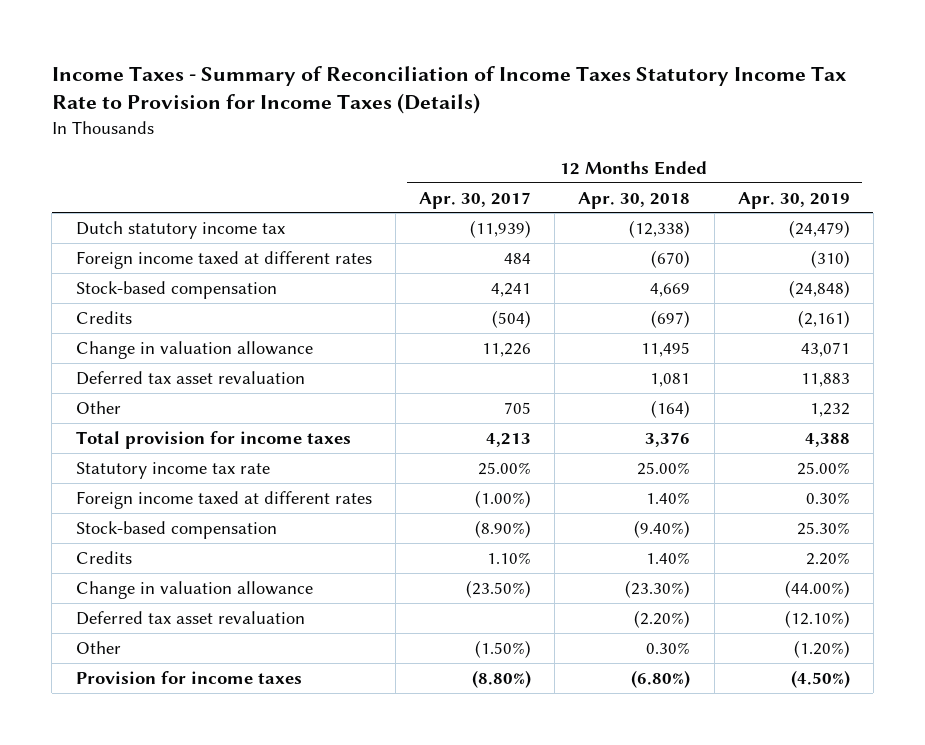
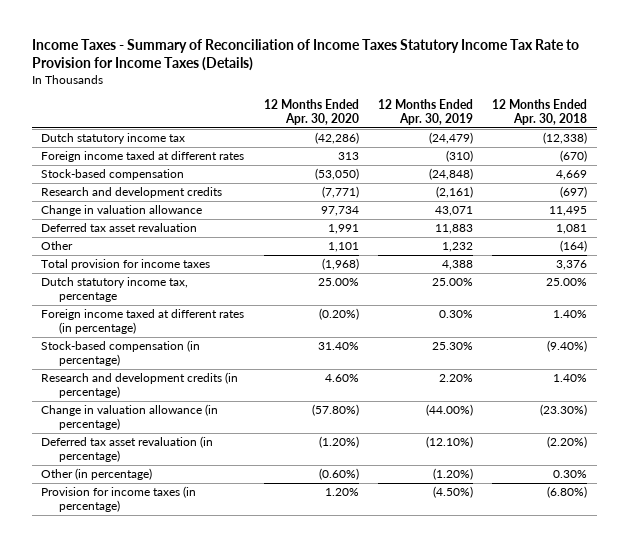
[418,191,531,209] Apr. 30, 2017 -> none
none -> [263,98,359,125] 12 Months Ended Apr. 30, 2020
[75,310,132,324] Credits -> [41,187,223,199] Research and development credits
[75,461,270,479] Statutory income tax rate -> [41,277,189,303] Dutch statutory income tax, percentage
[75,490,372,509] Foreign income taxed at different rates -> [41,309,245,335] Foreign income taxed at different rates (in percentage)
[75,520,277,539] Stock-based compensation -> [41,340,201,367] Stock-based compensation (in percentage)
[75,550,132,564] Credits -> [41,372,239,399] Research and development credits (in percentage)
[75,580,313,599] Change in valuation allowance -> [41,404,219,431] Change in valuation allowance (in percentage)
[75,610,305,625] Deferred tax asset revaluation -> [41,436,214,463] Deferred tax asset revaluation (in percentage)
[75,640,121,654] Other -> [41,468,153,481] Other (in percentage)
[75,670,302,684] Provision for income taxes -> [41,486,197,513] Provision for income taxes (in percentage)

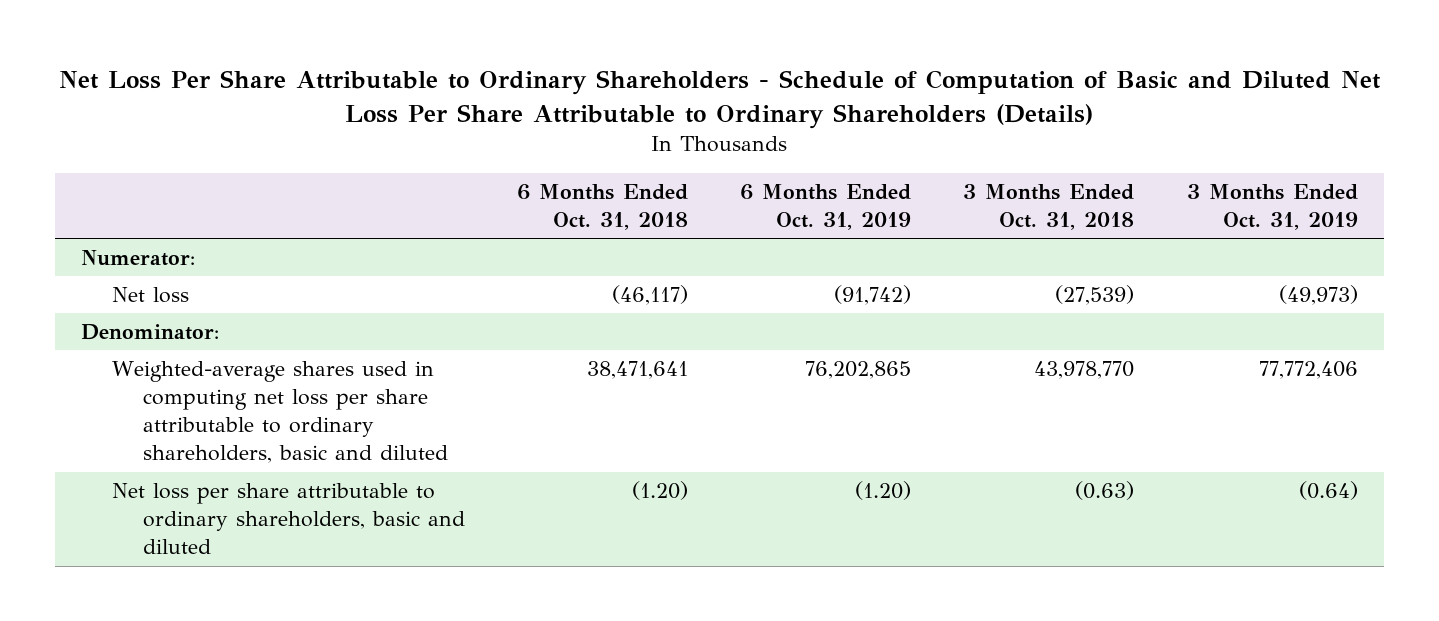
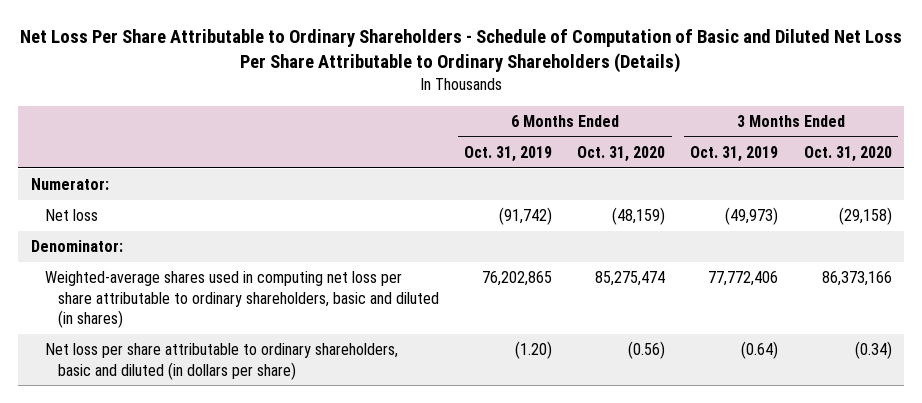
[516,183,688,230] 6 Months Ended Oct. 31, 2018 -> none
[963,183,1135,230] 3 Months Ended Oct. 31, 2018 -> none
none -> [577,146,666,163] Oct. 31, 2020
none -> [803,146,892,163] Oct. 31, 2020
[111,361,448,464] Weighted-average shares used in computing net loss per share attributable to ordinary shareholders, basic and diluted -> [44,271,440,328] Weighted-average shares used in computing net loss per share attributable to ordinary shareholders, basic and diluted (in shares)
[111,483,465,555] Net loss per share attributable to ordinary shareholders, basic and diluted -> [44,343,398,380] Net loss per share attributable to ordinary shareholders, basic and diluted (in dollars per share)

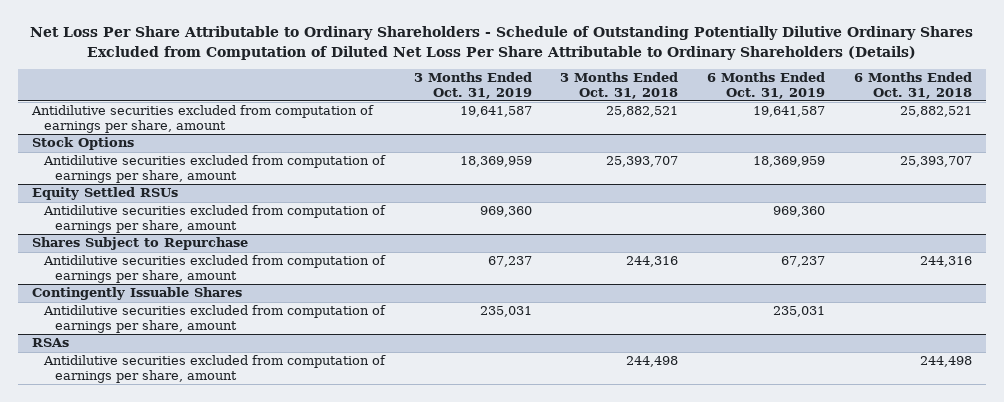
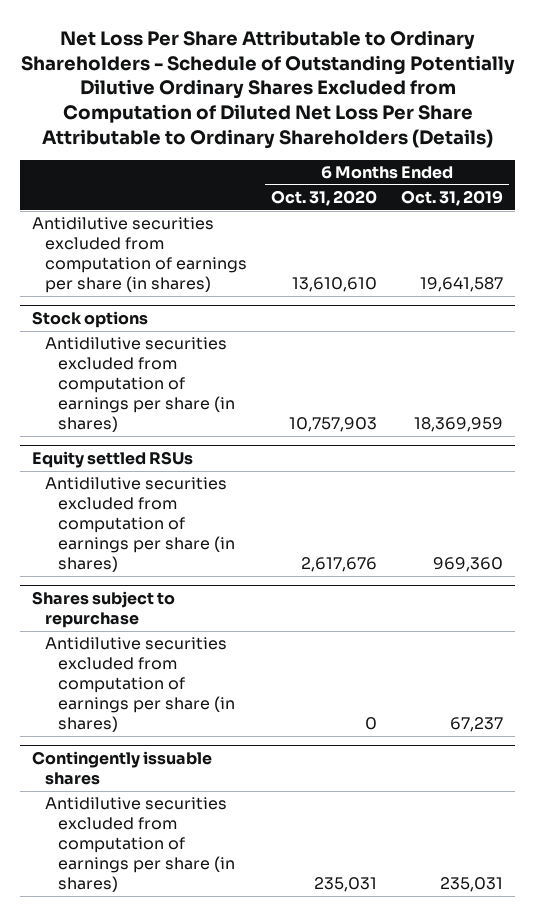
[413,72,532,99] 3 Months Ended Oct. 31, 2019 -> none
[560,72,679,99] 3 Months Ended Oct. 31, 2018 -> none
[853,72,972,99] 6 Months Ended Oct. 31, 2018 -> none
none -> [271,190,378,207] Oct. 31, 2020
[32,338,70,348] RSAs -> none
[42,355,386,383] Antidilutive securities excluded from computation of earnings per share, amount -> none
[31,105,375,133] Antidilutive securities excluded from computation of earnings per share, amount -> [32,217,248,294] Antidilutive securities excluded from computation of earnings per share (in shares)
[32,137,135,151] Stock Options -> [32,311,149,329] Stock options
[42,155,386,183] Antidilutive securities excluded from computation of earnings per share, amount -> [45,337,235,433] Antidilutive securities excluded from computation of earnings per share (in shares)
[32,187,179,201] Equity Settled RSUs -> [32,451,194,469] Equity settled RSUs
[42,205,386,233] Antidilutive securities excluded from computation of earnings per share, amount -> [45,477,235,573] Antidilutive securities excluded from computation of earnings per share (in shares)
[32,237,249,251] Shares Subject to Repurchase -> [32,591,176,629] Shares subject to repurchase
[42,255,386,283] Antidilutive securities excluded from computation of earnings per share, amount -> [45,637,235,733] Antidilutive securities excluded from computation of earnings per share (in shares)
[32,287,243,301] Contingently Issuable Shares -> [32,751,213,786] Contingently issuable shares
[42,305,386,333] Antidilutive securities excluded from computation of earnings per share, amount -> [45,797,235,893] Antidilutive securities excluded from computation of earnings per share (in shares)

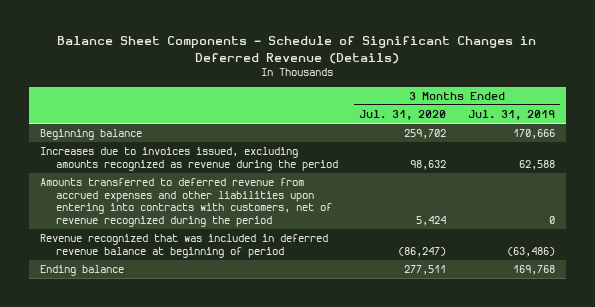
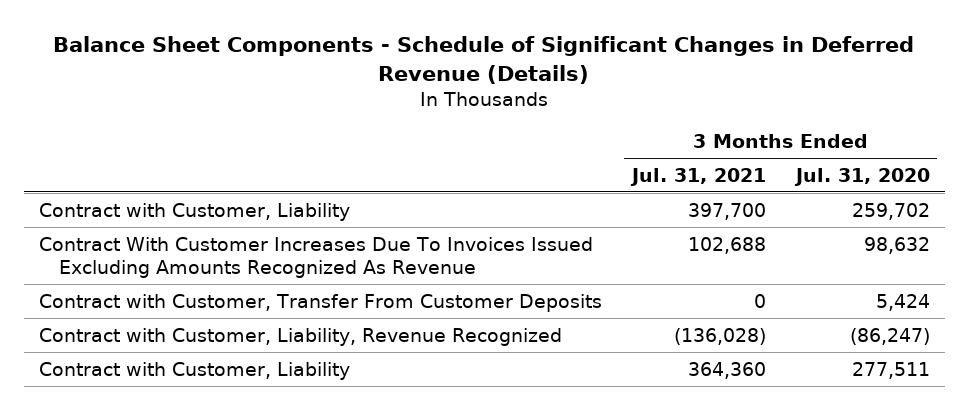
[468,109,556,120] Jul. 31, 2019 -> none
none -> [629,167,766,186] Jul. 31, 2021
[39,129,142,141] Beginning balance -> [38,202,350,221] Contract with Customer, Liability
[39,147,338,171] Increases due to invoices issued, excluding amounts recognized as revenue during the period -> [38,236,593,279] Contract With Customer Increases Due To Invoices Issued Excluding Amounts Recognized As Revenue
[39,178,332,228] Amounts transferred to deferred revenue from accrued expenses and other liabilities upon entering into contracts with customers, net of revenue recognized during the period -> [38,293,602,312] Contract with Customer, Transfer From Customer Deposits
[39,234,328,258] Revenue recognized that was included in deferred revenue balance at beginning of period -> [38,327,562,346] Contract with Customer, Liability, Revenue Recognized
[39,265,124,277] Ending balance -> [38,361,350,380] Contract with Customer, Liability

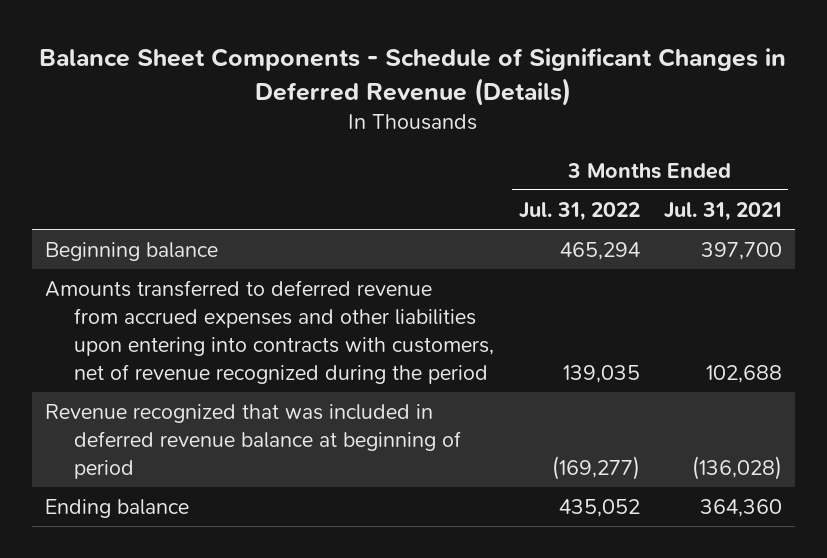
[793,167,930,186] Jul. 31, 2020 -> none
none -> [518,201,640,221] Jul. 31, 2022
[38,293,602,312] Contract with Customer, Transfer From Customer Deposits -> none
[38,202,350,221] Contract with Customer, Liability -> [44,242,218,262] Beginning balance
[38,236,593,279] Contract With Customer Increases Due To Invoices Issued Excluding Amounts Recognized As Revenue -> [44,280,494,384] Amounts transferred to deferred revenue from accrued expenses and other liabilities upon entering into contracts with customers, net of revenue recognized during the period
[38,327,562,346] Contract with Customer, Liability, Revenue Recognized -> [44,404,461,479] Revenue recognized that was included in deferred revenue balance at beginning of period
[38,361,350,380] Contract with Customer, Liability -> [44,499,189,519] Ending balance

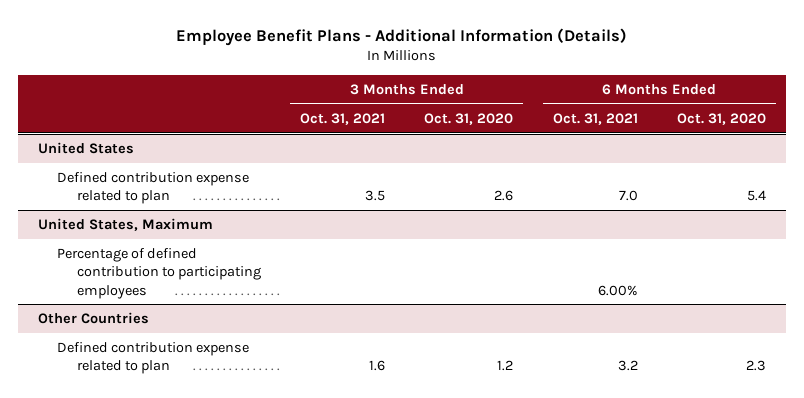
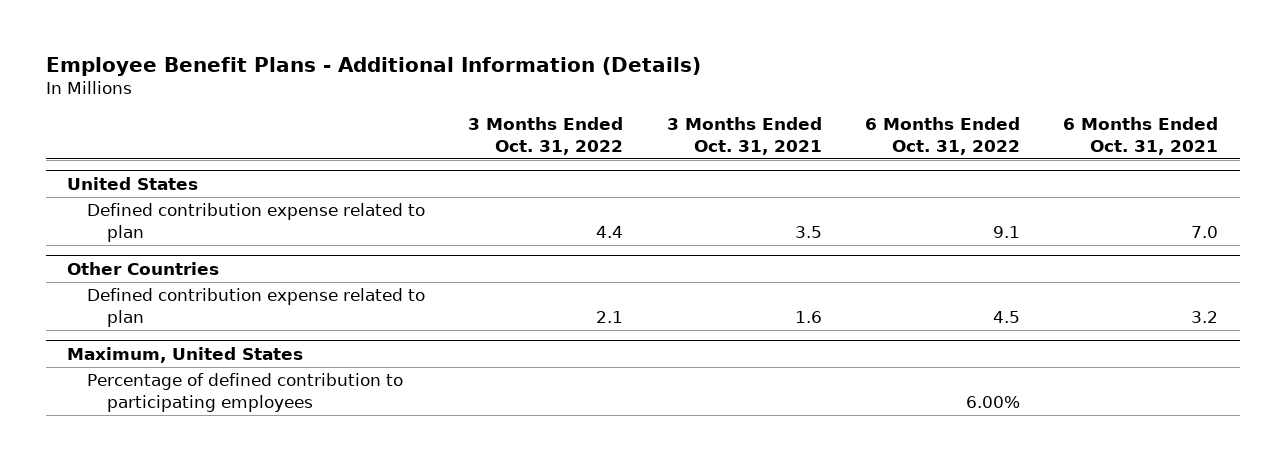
[424,112,514,125] Oct. 31, 2020 -> none
[676,112,766,125] Oct. 31, 2020 -> none
none -> [468,117,624,155] 3 Months Ended Oct. 31, 2022
none -> [864,117,1020,155] 6 Months Ended Oct. 31, 2022
[37,217,213,231] United States, Maximum -> none
[57,247,261,299] Percentage of defined contribution to participating employees -> none
none -> [67,347,304,364] Maximum, United States
none -> [87,373,404,413] Percentage of defined contribution to participating employees

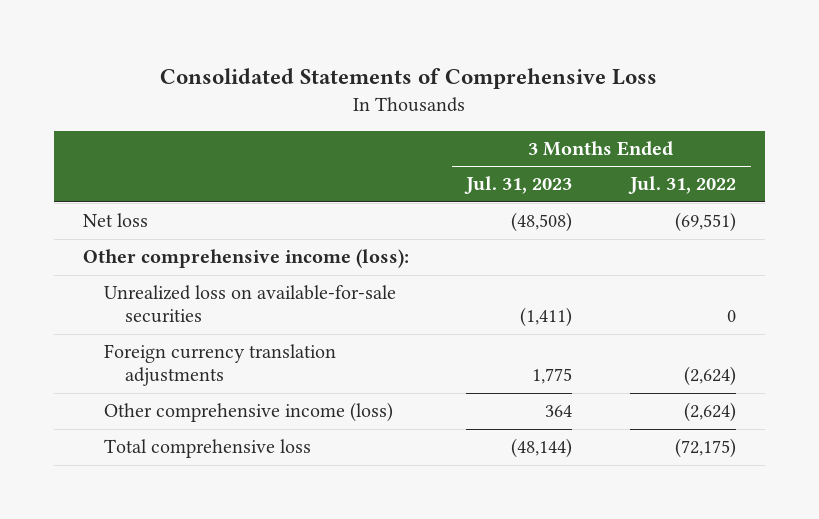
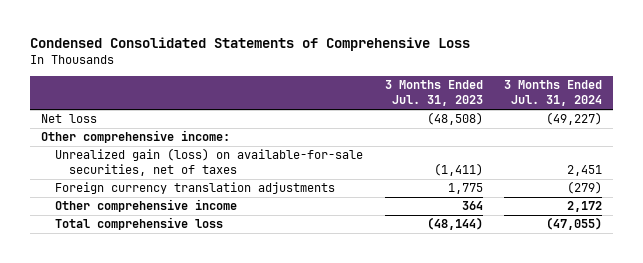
[160,68,658,90] Consolidated Statements of Comprehensive Loss -> [29,37,470,52] Condensed Consolidated Statements of Comprehensive Loss
[628,176,737,195] Jul. 31, 2022 -> none
none -> [504,80,603,107] 3 Months Ended Jul. 31, 2024
[82,249,409,269] Other comprehensive income (loss): -> [40,130,230,144] Other comprehensive income:
[103,285,396,324] Unrealized loss on available-for-sale securities -> [54,148,363,177] Unrealized gain (loss) on available-for-sale securities, net of taxes
[103,402,393,423] Other comprehensive income (loss) -> [54,199,237,213] Other comprehensive income

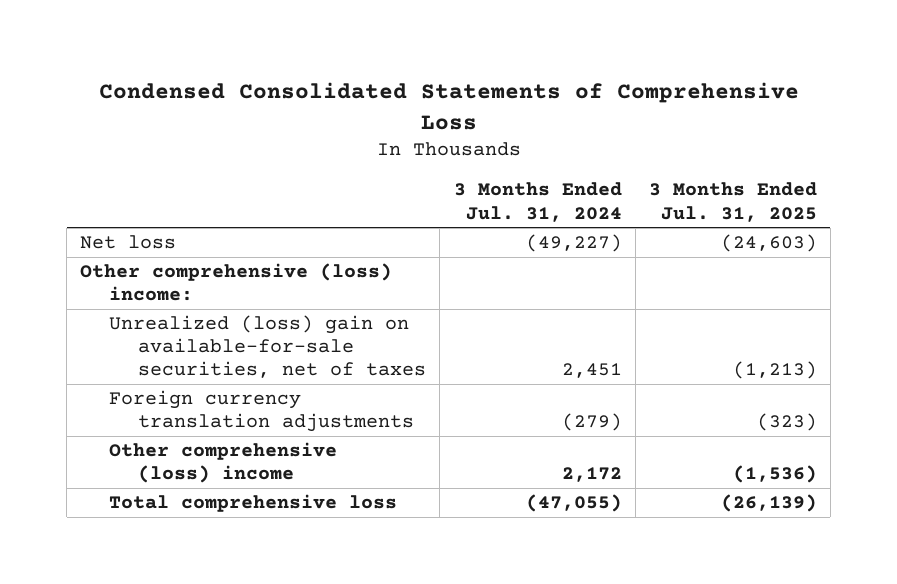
[384,80,483,107] 3 Months Ended Jul. 31, 2023 -> none
none -> [648,182,817,222] 3 Months Ended Jul. 31, 2025
[40,130,230,144] Other comprehensive income: -> [80,263,393,302] Other comprehensive (loss) income:
[54,148,363,177] Unrealized gain (loss) on available-for-sale securities, net of taxes -> [109,315,427,379] Unrealized (loss) gain on available-for-sale securities, net of taxes
[54,199,237,213] Other comprehensive income -> [109,442,338,484] Other comprehensive (loss) income

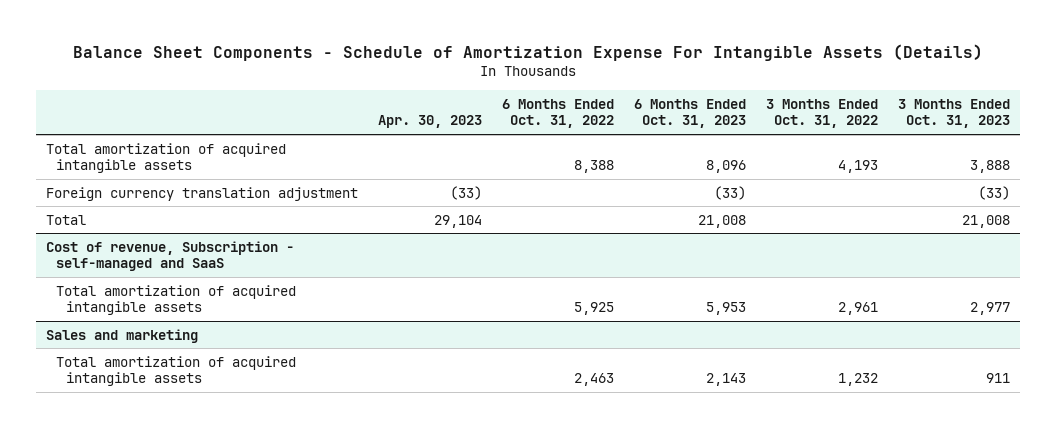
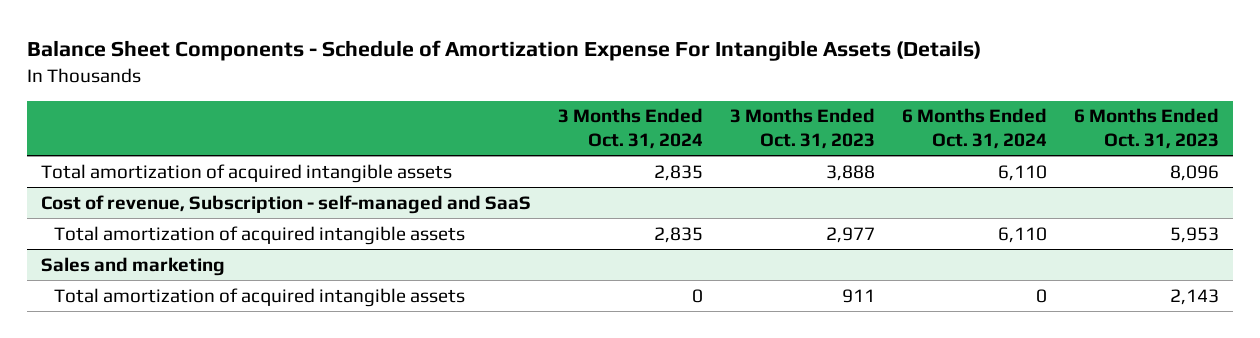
[378,115,483,129] Apr. 30, 2023 -> none
[502,99,615,129] 6 Months Ended Oct. 31, 2022 -> none
[766,99,879,129] 3 Months Ended Oct. 31, 2022 -> none
none -> [557,108,703,149] 3 Months Ended Oct. 31, 2024
none -> [902,108,1048,149] 6 Months Ended Oct. 31, 2024
[45,186,358,201] Foreign currency translation adjustment -> none
[45,214,86,225] Total -> none

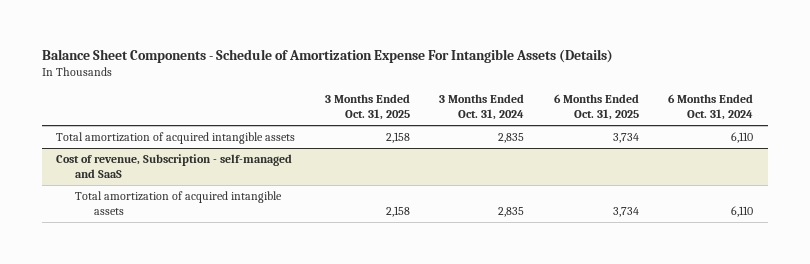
[730,108,876,149] 3 Months Ended Oct. 31, 2023 -> none
[1074,108,1220,149] 6 Months Ended Oct. 31, 2023 -> none
none -> [324,94,410,120] 3 Months Ended Oct. 31, 2025
none -> [553,94,639,120] 6 Months Ended Oct. 31, 2025
[40,256,225,276] Sales and marketing -> none
[54,287,466,307] Total amortization of acquired intangible assets -> none

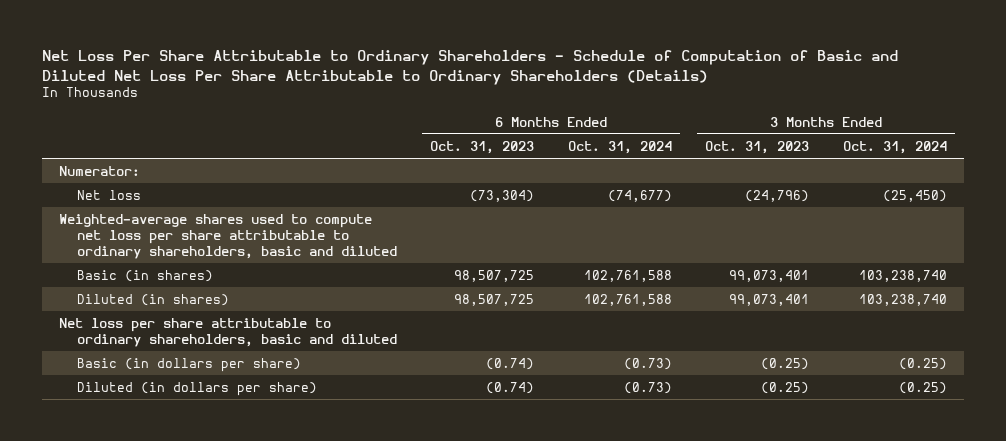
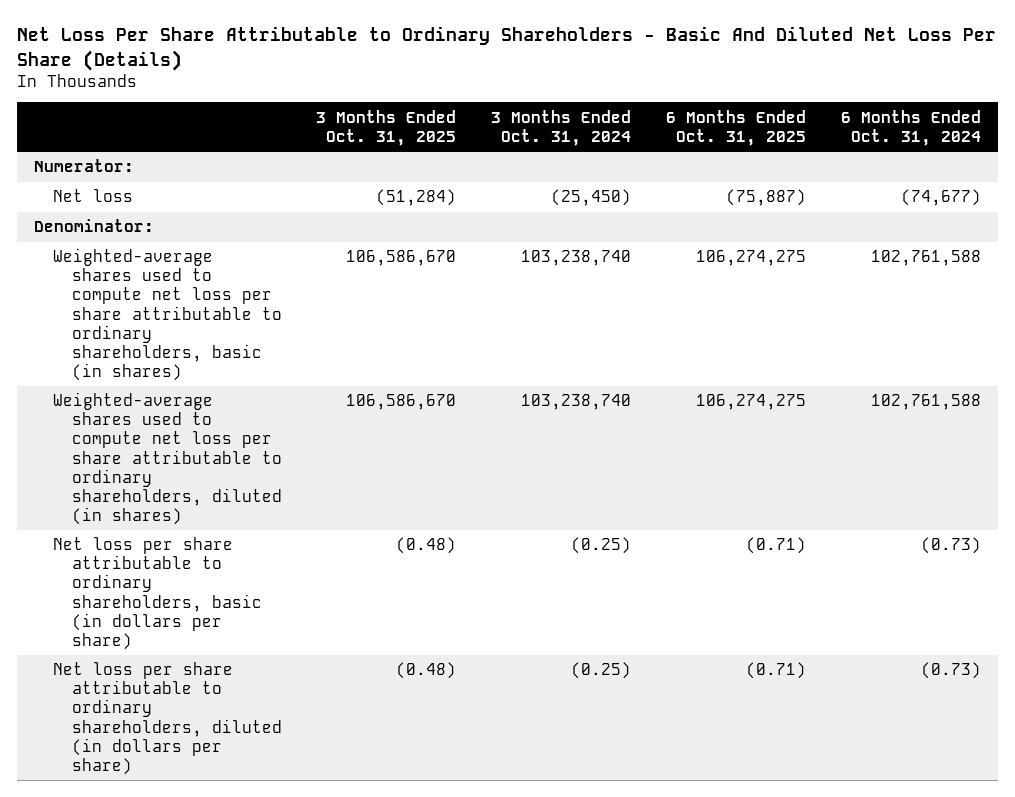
[42,50,899,85] Net Loss Per Share Attributable to Ordinary Shareholders - Schedule of Computation of Basic and Diluted Net Loss Per Share Attributable to Ordinary Shareholders (Details) -> [17,26,997,71] Net Loss Per Share Attributable to Ordinary Shareholders - Basic And Diluted Net Loss Per Share (Details)
[430,140,535,154] Oct. 31, 2023 -> none
[705,140,810,154] Oct. 31, 2023 -> none
none -> [316,109,457,146] 3 Months Ended Oct. 31, 2025
none -> [665,109,806,146] 6 Months Ended Oct. 31, 2025
[58,213,397,259] Weighted-average shares used to compute net loss per share attributable to ordinary shareholders, basic and diluted -> none
[58,317,397,347] Net loss per share attributable to ordinary shareholders, basic and diluted -> none
none -> [34,219,155,233] Denominator:
[76,269,213,282] Basic (in shares) -> [52,248,282,381] Weighted-average shares used to compute net loss per share attributable to ordinary shareholders, basic (in shares)
[76,293,229,306] Diluted (in shares) -> [52,392,282,525] Weighted-average shares used to compute net loss per share attributable to ordinary shareholders, diluted (in shares)
[76,357,301,372] Basic (in dollars per share) -> [52,537,262,650] Net loss per share attributable to ordinary shareholders, basic (in dollars per share)
[76,381,317,396] Diluted (in dollars per share) -> [52,662,282,775] Net loss per share attributable to ordinary shareholders, diluted (in dollars per share)

